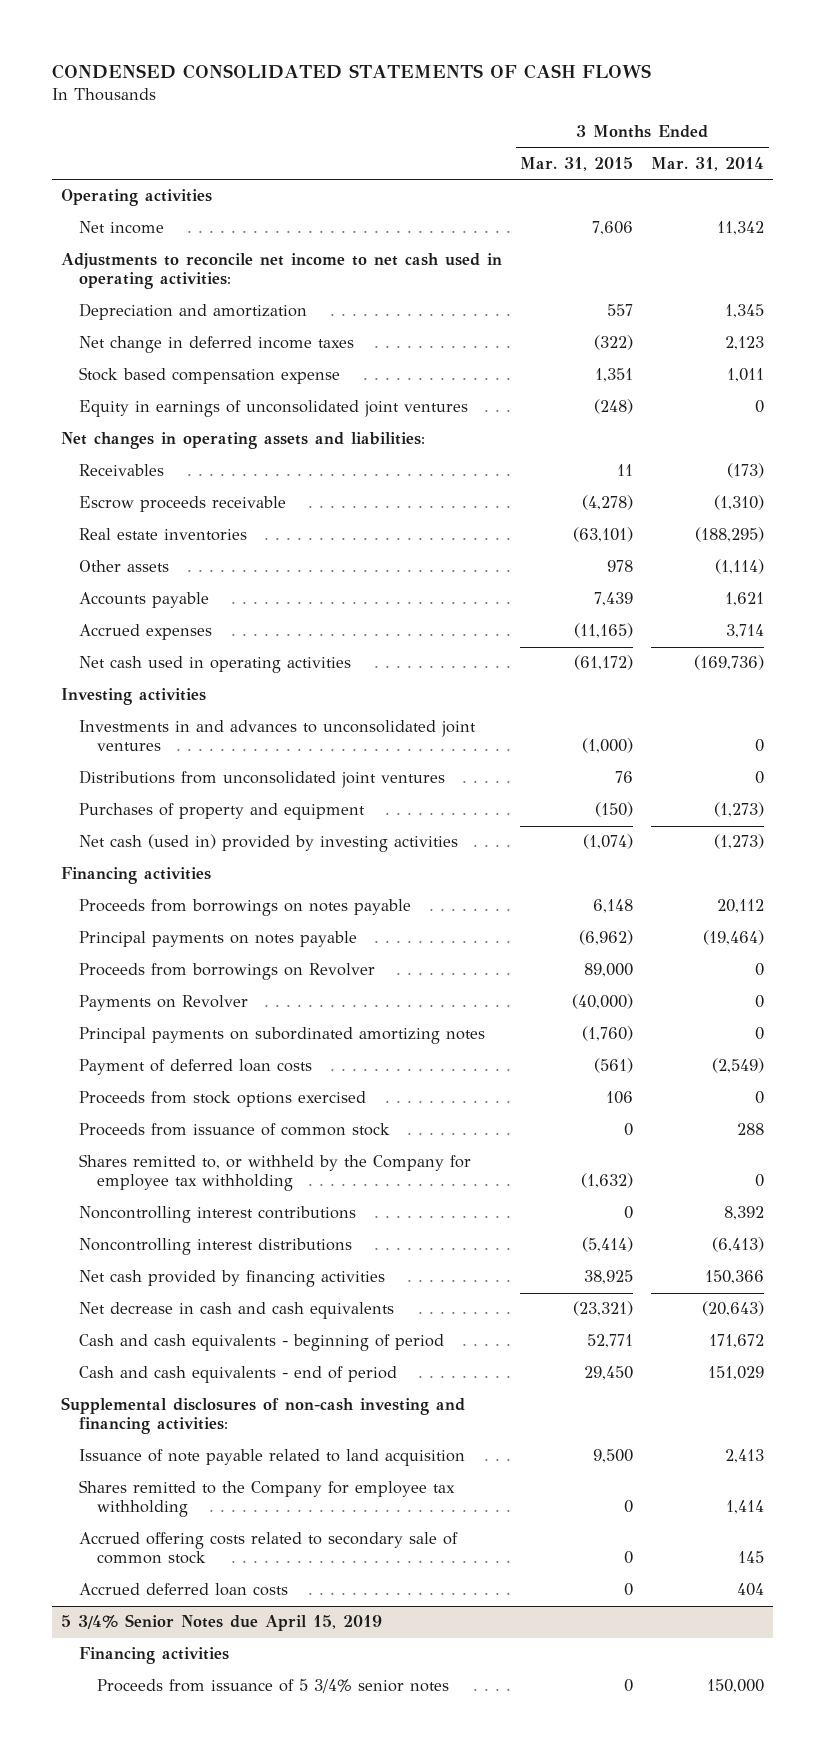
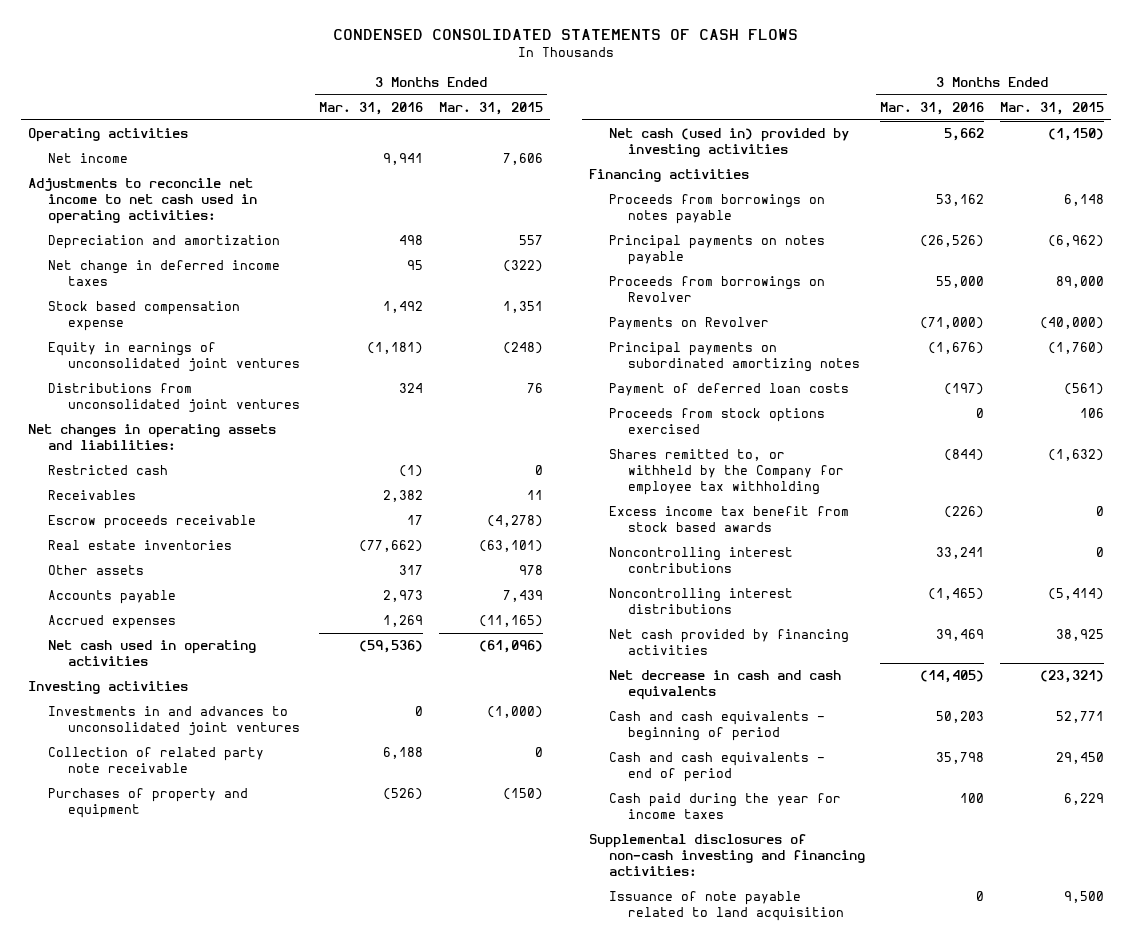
[651,157,765,172] Mar. 31, 2014 -> none
none -> [319,101,424,115] Mar. 31, 2016
[79,770,446,789] Distributions from unconsolidated joint ventures -> [47,383,300,414] Distributions from unconsolidated joint ventures
none -> [47,465,168,476] Restricted cash
[574,655,634,671] (61,172) -> [478,640,543,654] (61,096)
none -> [47,747,264,774] Collection of related party note receivable
[583,834,634,850] (1,074) -> [1047,128,1104,142] (1,150)
[79,1123,391,1137] Proceeds from issuance of common stock -> none
none -> [608,506,849,533] Excess income tax benefit from stock based awards
none -> [608,793,841,820] Cash paid during the year for income taxes
[79,1480,456,1518] Shares remitted to the Company for employee tax withholding -> none
[79,1532,459,1565] Accrued offering costs related to secondary sale of common stock -> none
[79,1583,289,1597] Accrued deferred loan costs -> none
[61,1614,383,1632] 5 3/4% Senior Notes due April 15, 2019 -> none
[79,1647,230,1665] Financing activities -> none
[97,1679,450,1694] Proceeds from issuance of 5 3/4% senior notes -> none

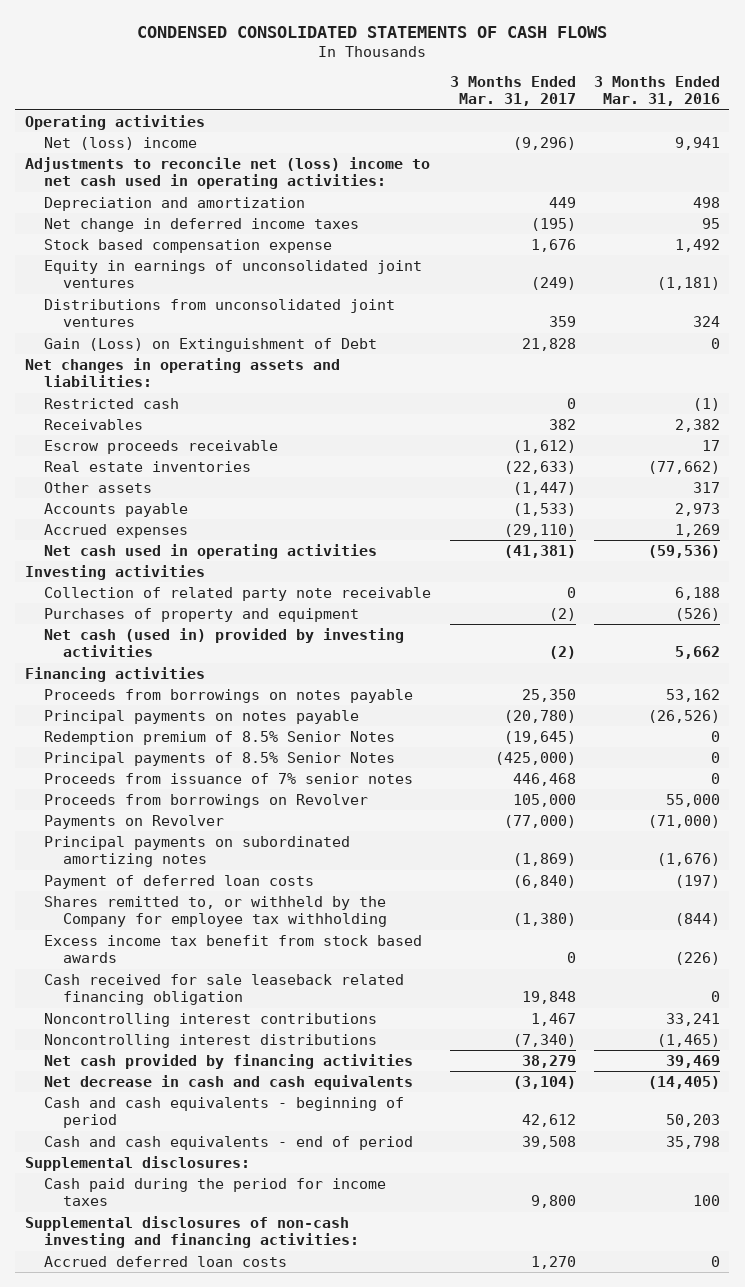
[438,101,543,115] Mar. 31, 2015 -> none
none -> [449,76,576,107] 3 Months Ended Mar. 31, 2017
[47,153,128,164] Net income -> [44,136,198,150] Net (loss) income
[28,178,257,224] Adjustments to reconcile net income to net cash used in operating activities: -> [24,156,430,190] Adjustments to reconcile net (loss) income to net cash used in operating activities:
none -> [44,337,378,352] Gain (Loss) on Extinguishment of Debt
[47,706,300,737] Investments in and advances to unconsolidated joint ventures -> none
none -> [44,730,396,745] Redemption premium of 8.5% Senior Notes
none -> [44,751,396,766] Principal payments of 8.5% Senior Notes
none -> [44,772,414,784] Proceeds from issuance of 7% senior notes
[608,408,825,435] Proceeds from stock options exercised -> none
none -> [44,973,405,1006] Cash received for sale leaseback related financing obligation
none -> [24,1155,250,1171] Supplemental disclosures:
[608,793,841,820] Cash paid during the year for income taxes -> [44,1177,387,1207] Cash paid during the period for income taxes
[608,891,845,922] Issuance of note payable related to land acquisition -> none
none -> [44,1255,288,1267] Accrued deferred loan costs

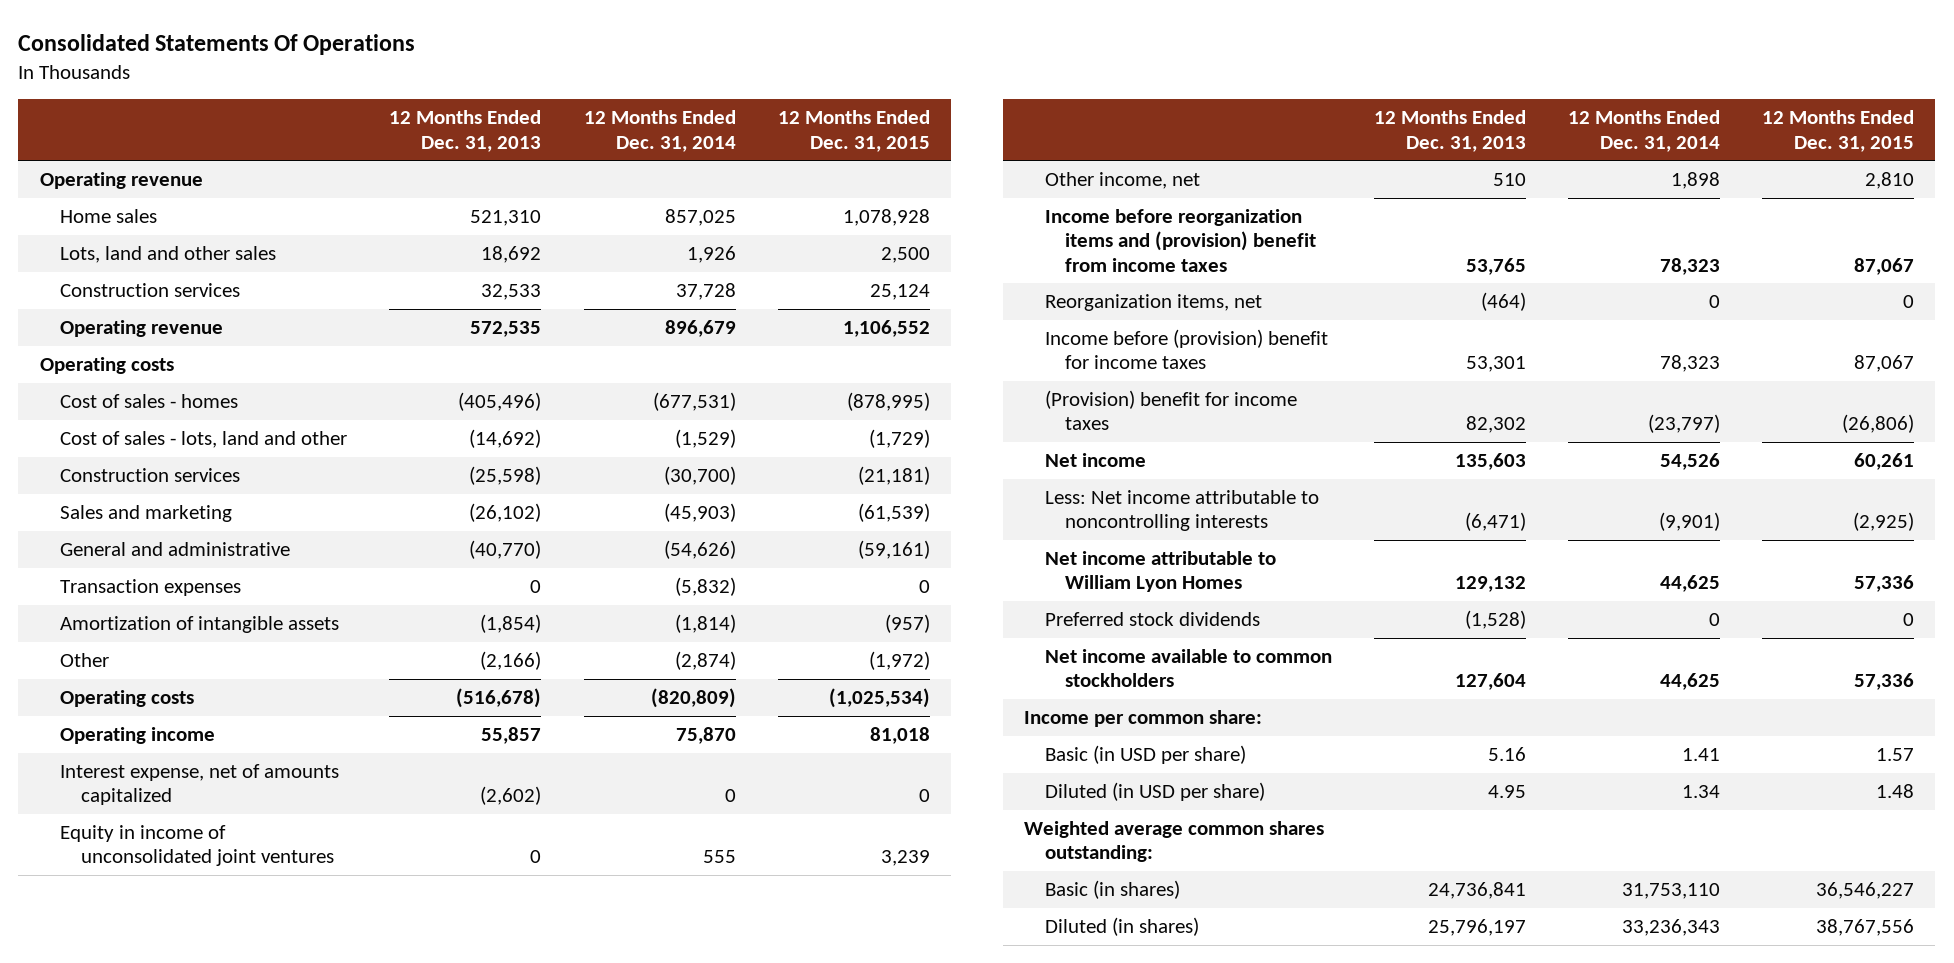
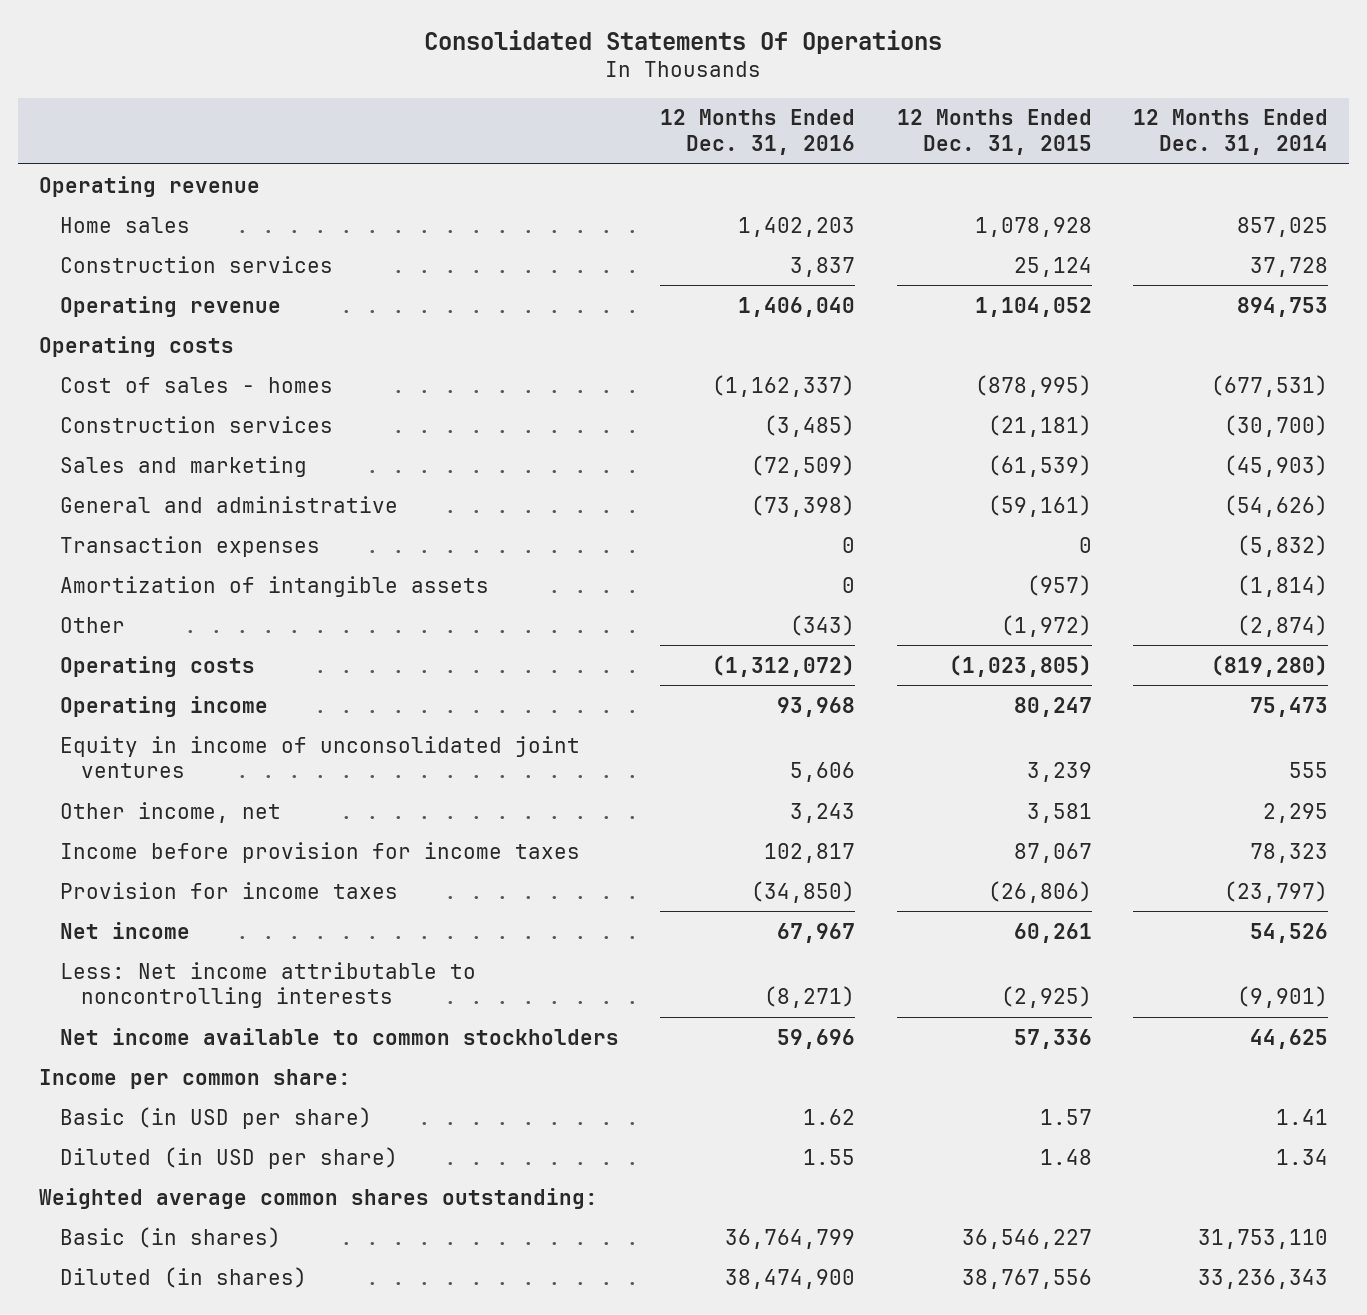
[389,110,542,152] 12 Months Ended Dec. 31, 2013 -> none
none -> [660,109,856,156] 12 Months Ended Dec. 31, 2016
[60,246,277,264] Lots, land and other sales -> none
[664,320,736,338] 896,679 -> [1237,296,1329,317] 894,753
[842,320,930,338] 1,106,552 -> [974,296,1092,317] 1,104,052
[60,431,348,449] Cost of sales - lots, land and other -> none
[60,764,340,806] Interest expense, net of amounts capitalized -> none
[650,688,736,709] (820,809) -> [1211,654,1329,677] (819,280)
[828,688,930,709] (1,025,534) -> [948,654,1092,677] (1,023,805)
[675,727,736,745] 75,870 -> [1250,696,1329,717] 75,473
[869,727,930,745] 81,018 -> [1013,696,1092,717] 80,247
[1044,209,1317,272] Income before reorganization items and (provision) benefit from income taxes -> none
[1044,294,1262,312] Reorganization items, net -> none
[1671,172,1721,190] 1,898 -> [1263,802,1329,823] 2,295
[1865,172,1915,190] 2,810 -> [1026,802,1092,823] 3,581
[1044,329,1328,370] Income before (provision) benefit for income taxes -> [59,841,580,863] Income before provision for income taxes
[1044,390,1297,431] (Provision) benefit for income taxes -> [59,881,398,899] Provision for income taxes
[1044,551,1276,593] Net income attributable to William Lyon Homes -> none
[1044,612,1260,627] Preferred stock dividends -> none

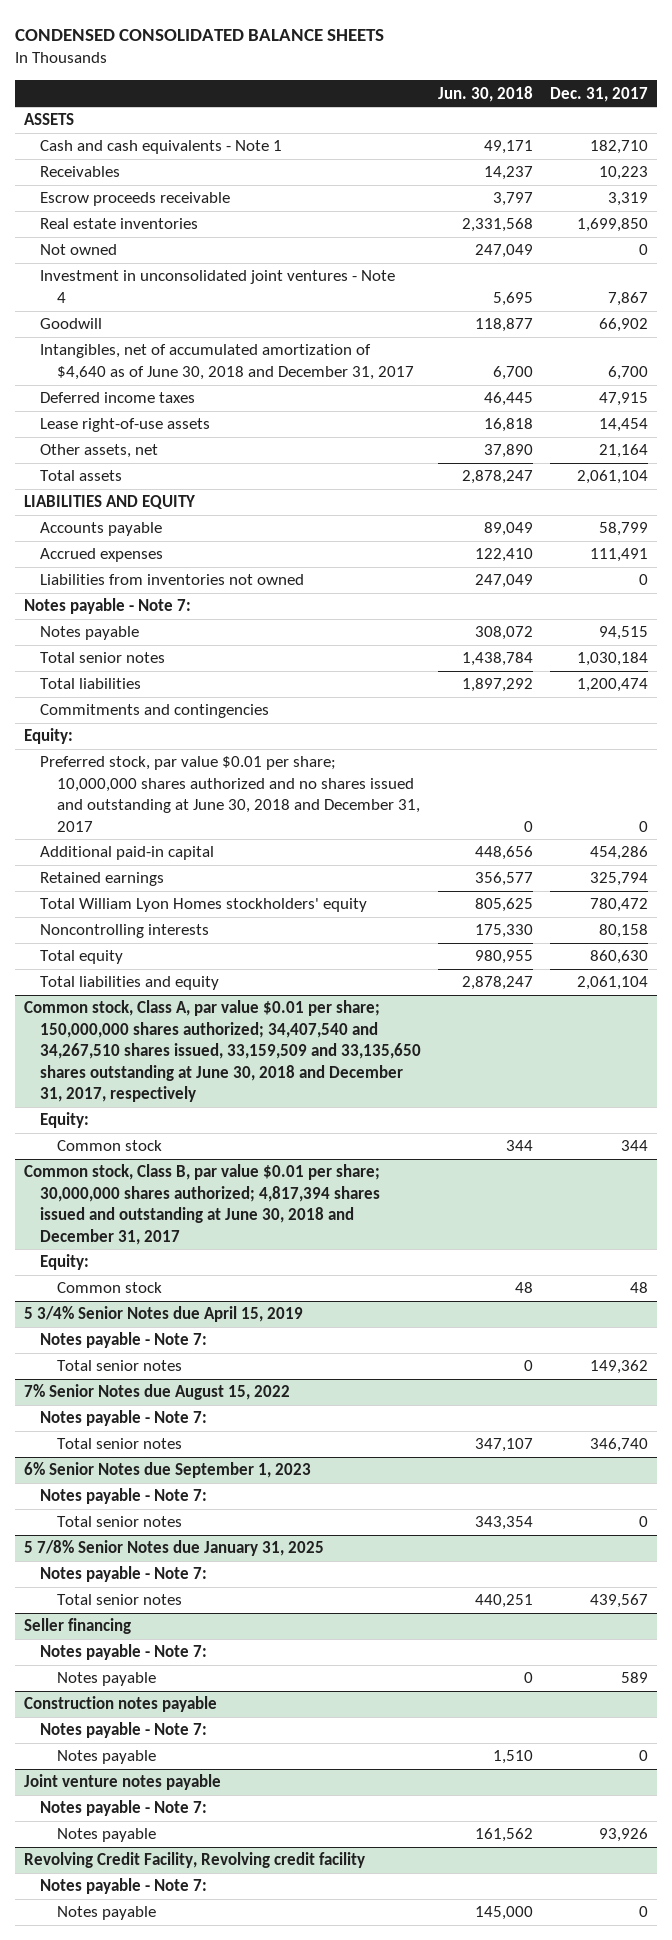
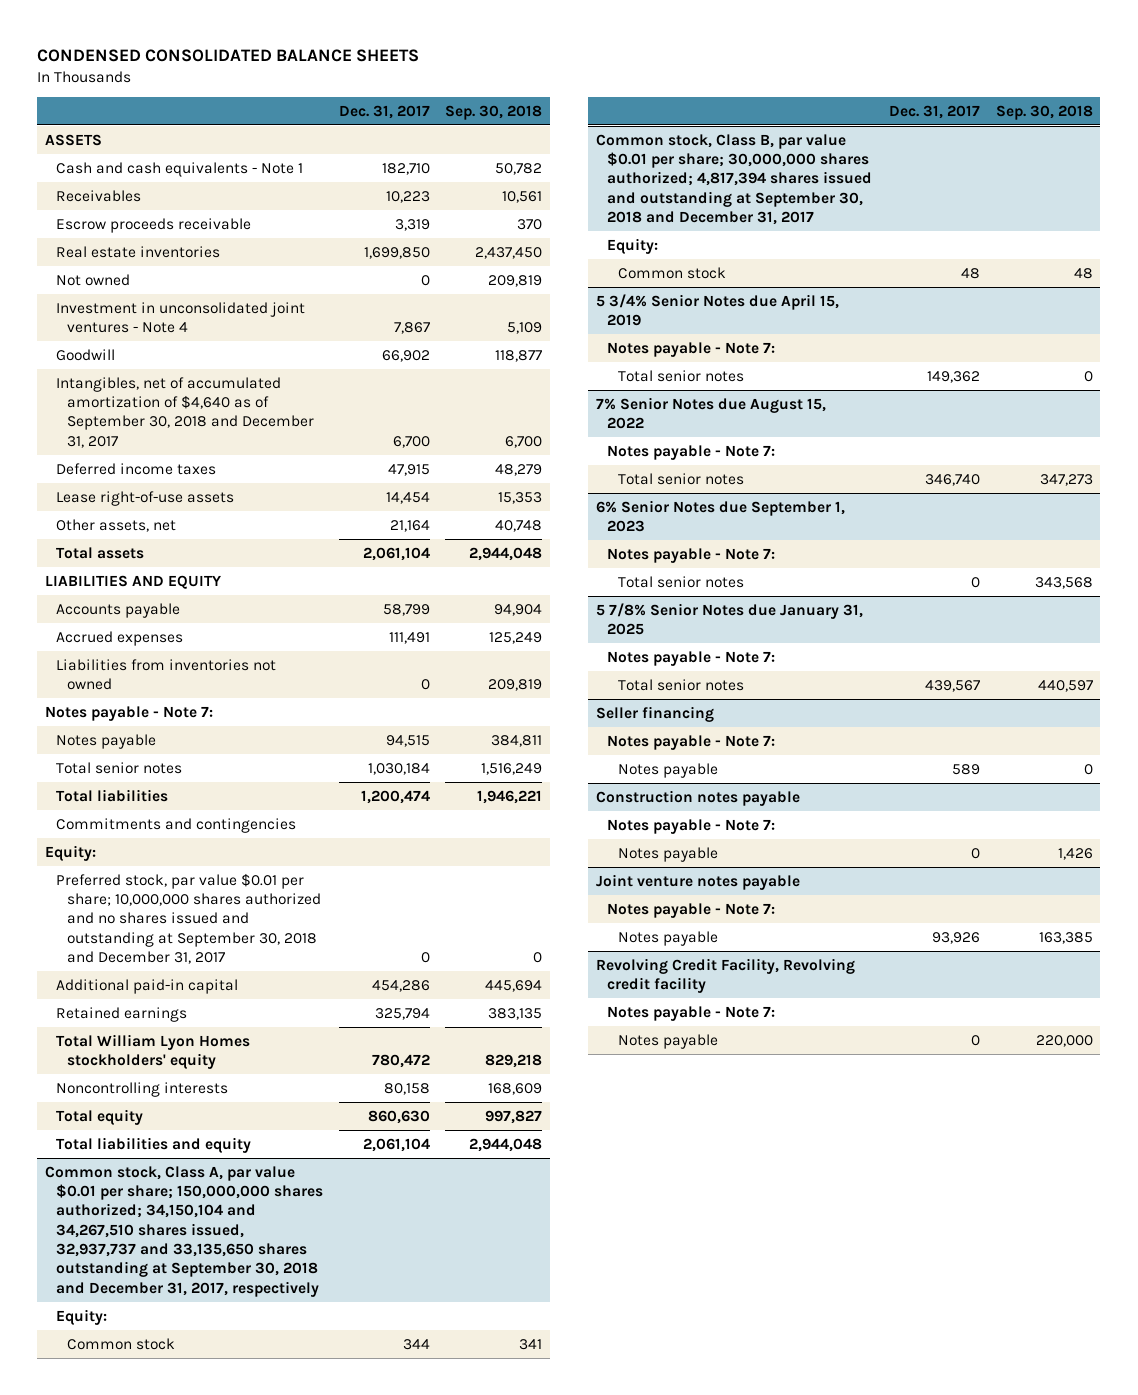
[438,85,534,102] Jun. 30, 2018 -> none
none -> [445,104,543,120] Sep. 30, 2018
[40,344,414,380] Intangibles, net of accumulated amortization of $4,640 as of June 30, 2018 and December 31, 2017 -> [56,376,315,448] Intangibles, net of accumulated amortization of $4,640 as of September 30, 2018 and December 31, 2017
[40,756,420,832] Preferred stock, par value $0.01 per share; 10,000,000 shares authorized and no shares issued and outstanding at June 30, 2018 and December 31, 2017 -> [56,872,322,965] Preferred stock, par value $0.01 per share; 10,000,000 shares authorized and no shares issued and outstanding at September 30, 2018 and December 31, 2017
[23,1000,422,1102] Common stock, Class A, par value $0.01 per share; 150,000,000 shares authorized; 34,407,540 and 34,267,510 shares issued, 33,159,509 and 33,135,650 shares outstanding at June 30, 2018 and December 31, 2017, respectively -> [45,1165,324,1297] Common stock, Class A, par value $0.01 per share; 150,000,000 shares authorized; 34,150,104 and 34,267,510 shares issued, 32,937,737 and 33,135,650 shares outstanding at September 30, 2018 and December 31, 2017, respectively
[23,1164,381,1245] Common stock, Class B, par value $0.01 per share; 30,000,000 shares authorized; 4,817,394 shares issued and outstanding at June 30, 2018 and December 31, 2017 -> [595,133,872,226] Common stock, Class B, par value $0.01 per share; 30,000,000 shares authorized; 4,817,394 shares issued and outstanding at September 30, 2018 and December 31, 2017

